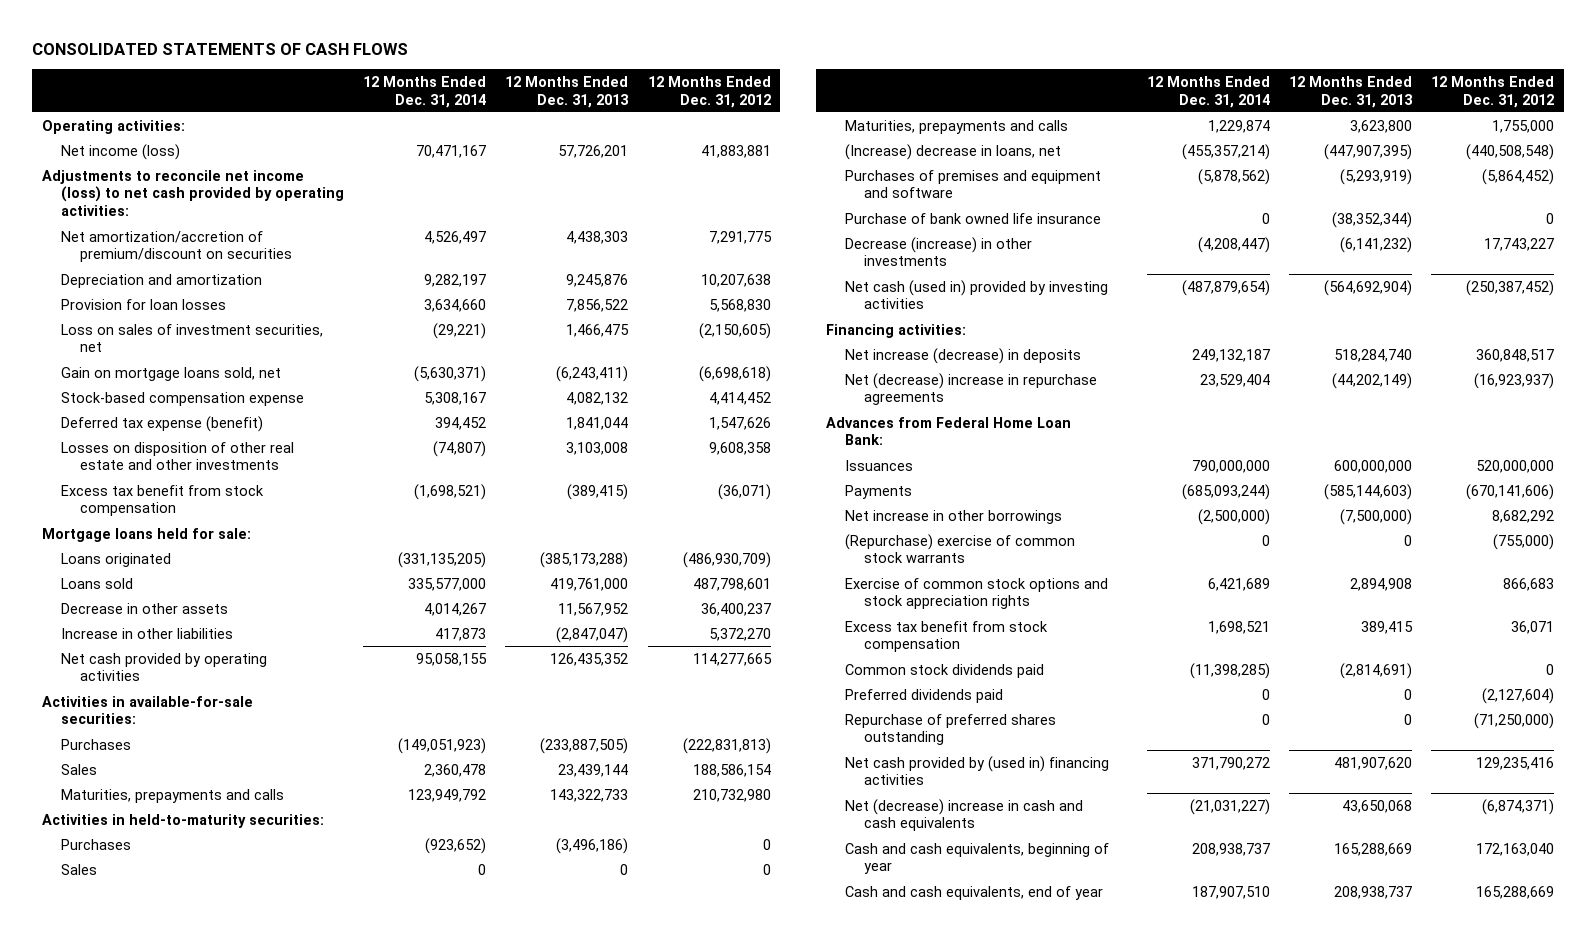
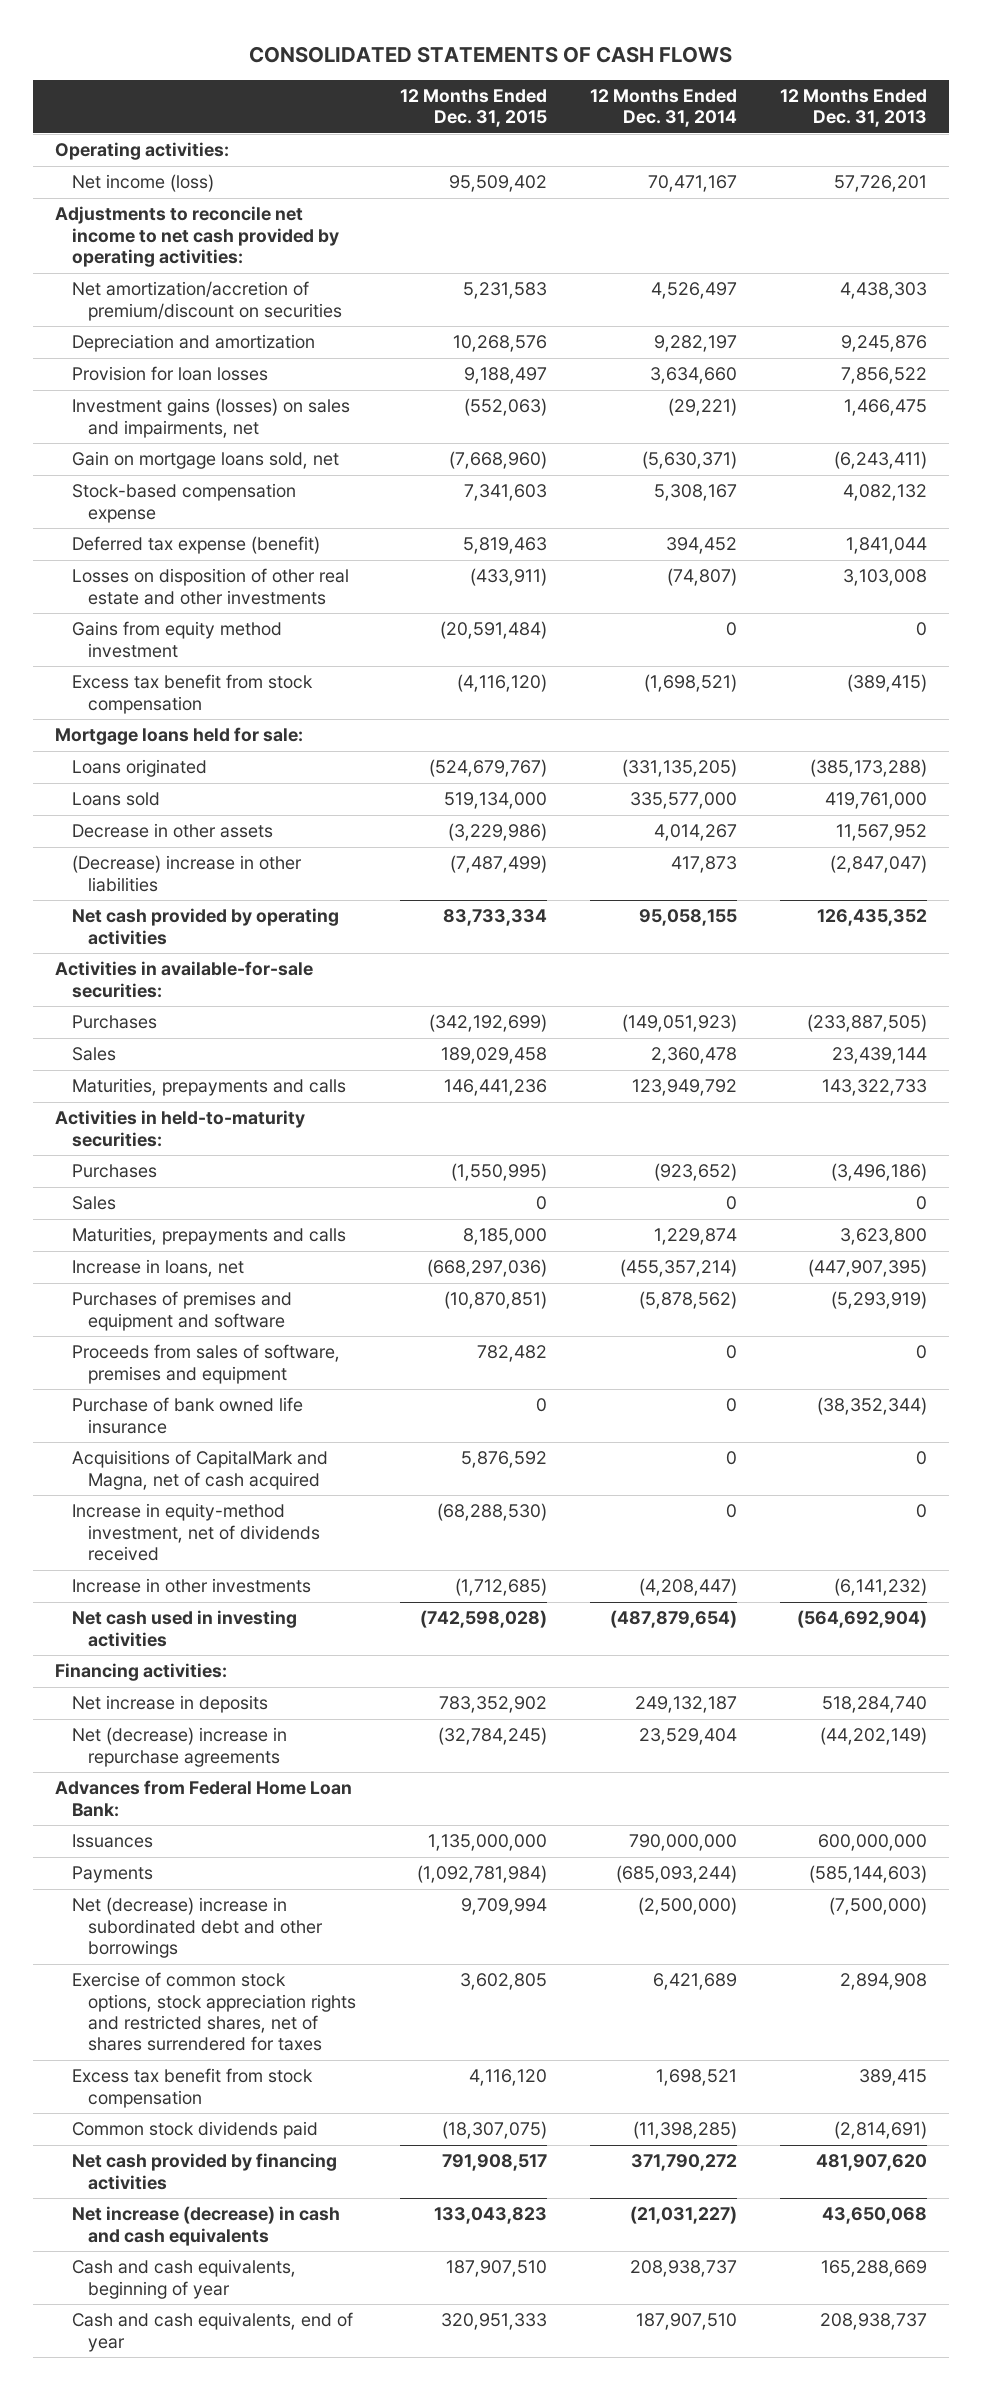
[647,75,771,108] 12 Months Ended Dec. 31, 2012 -> none
none -> [399,89,547,128] 12 Months Ended Dec. 31, 2015
[42,169,345,217] Adjustments to reconcile net income (loss) to net cash provided by operating activities: -> [55,206,339,267] Adjustments to reconcile net income to net cash provided by operating activities:
[61,323,324,353] Loss on sales of investment securities, net -> [71,398,350,438] Investment gains (losses) on sales and impairments, net
none -> [71,621,282,658] Gains from equity method investment
[61,627,234,639] Increase in other liabilities -> [71,855,302,892] (Decrease) increase in other liabilities
[844,143,1061,160] (Increase) decrease in loans, net -> [71,1259,244,1278] Increase in loans, net
none -> [71,1344,340,1384] Proceeds from sales of software, premises and equipment
none -> [71,1450,328,1490] Acquisitions of CapitalMark and Magna, net of cash acquired
none -> [71,1503,321,1561] Increase in equity-method investment, net of dividends received
[844,236,1032,267] Decrease (increase) in other investments -> [71,1578,311,1594] Increase in other investments
[844,279,1108,310] Net cash (used in) provided by investing activities -> [71,1610,297,1647] Net cash used in investing activities
[844,347,1081,364] Net increase (decrease) in deposits -> [71,1695,268,1714] Net increase in deposits
[844,533,1075,564] (Repurchase) exercise of common stock warrants -> none
[844,509,1062,524] Net increase in other borrowings -> [71,1897,324,1958] Net (decrease) increase in subordinated debt and other borrowings
[844,577,1108,610] Exercise of common stock options and stock appreciation rights -> [71,1972,357,2052] Exercise of common stock options, stock appreciation rights and restricted shares, net of shares surrendered for taxes
[844,688,1003,703] Preferred dividends paid -> none
[844,713,1056,746] Repurchase of preferred shares outstanding -> none
[844,755,1109,786] Net cash provided by (used in) financing activities -> [71,2153,337,2190] Net cash provided by financing activities
[844,798,1083,832] Net (decrease) increase in cash and cash equivalents -> [71,2206,340,2246] Net increase (decrease) in cash and cash equivalents

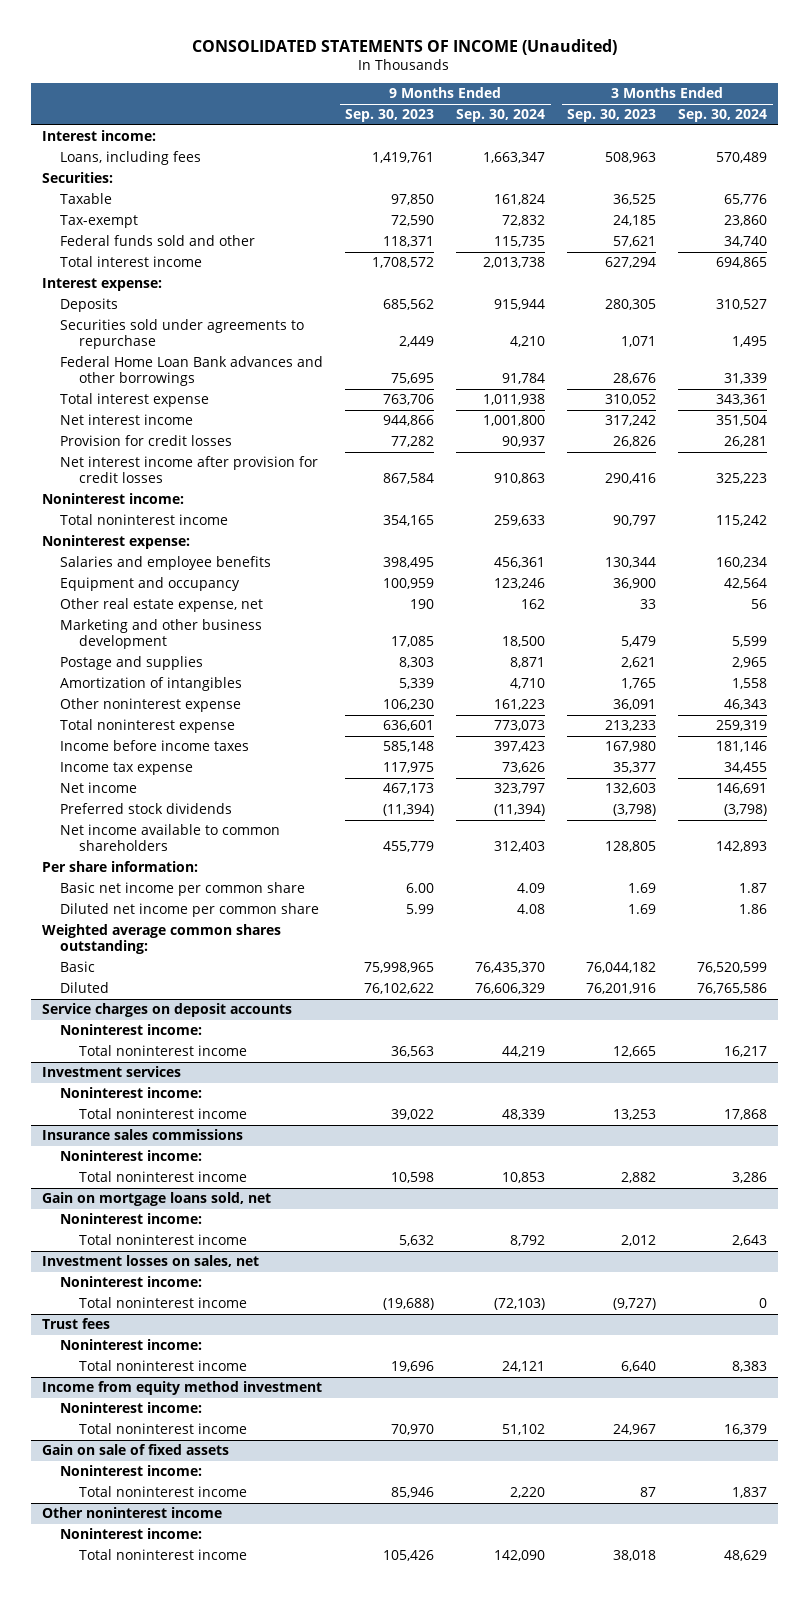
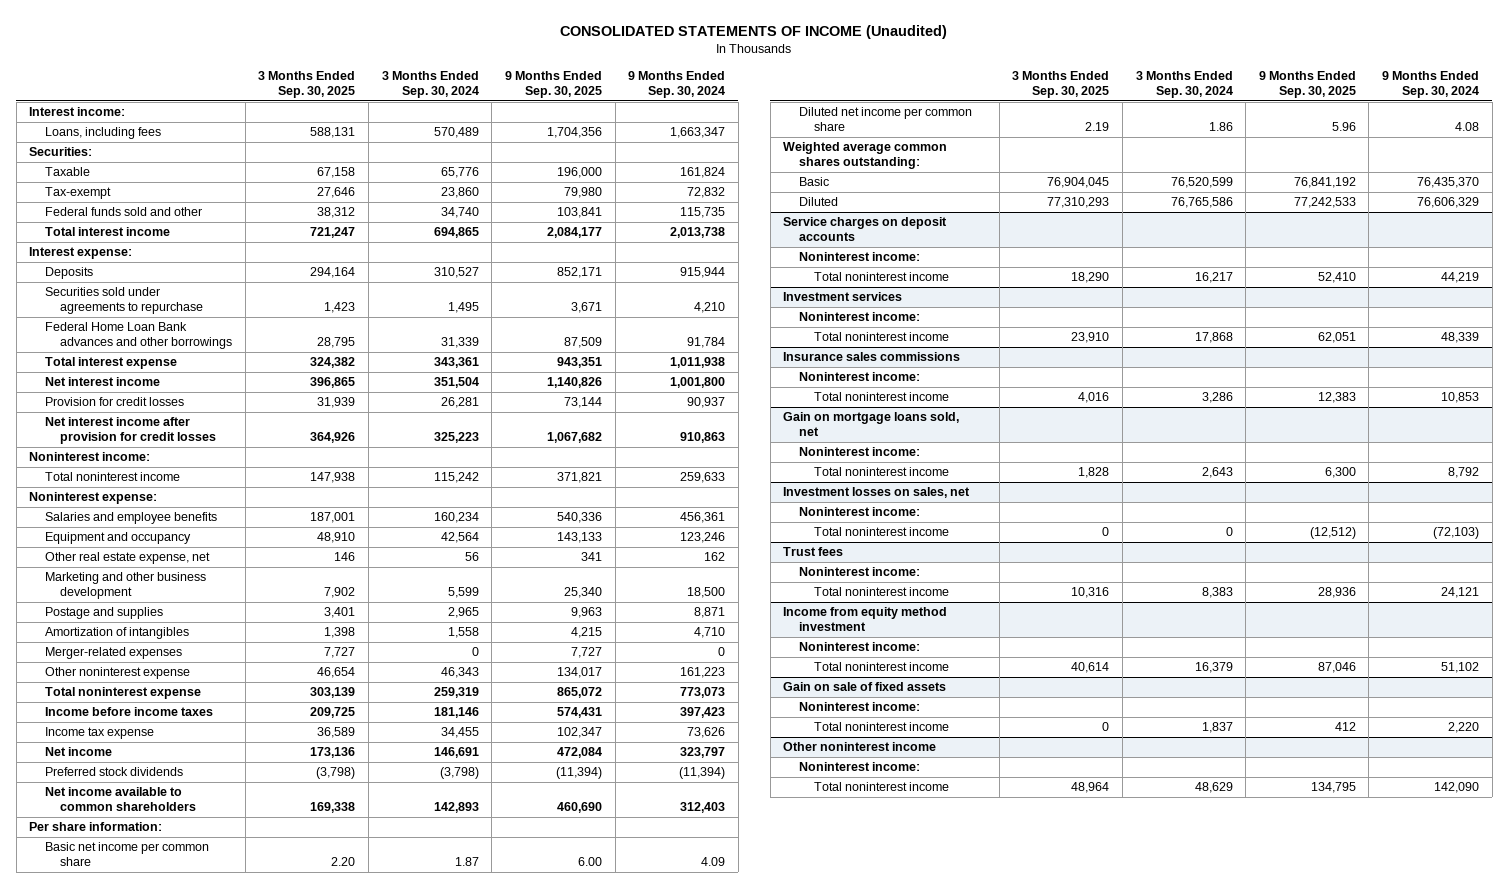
[345,109,435,123] Sep. 30, 2023 -> none
[567,109,657,123] Sep. 30, 2023 -> none
none -> [258,70,356,99] 3 Months Ended Sep. 30, 2025
none -> [504,70,602,99] 9 Months Ended Sep. 30, 2025
none -> [44,647,182,660] Merger-related expenses

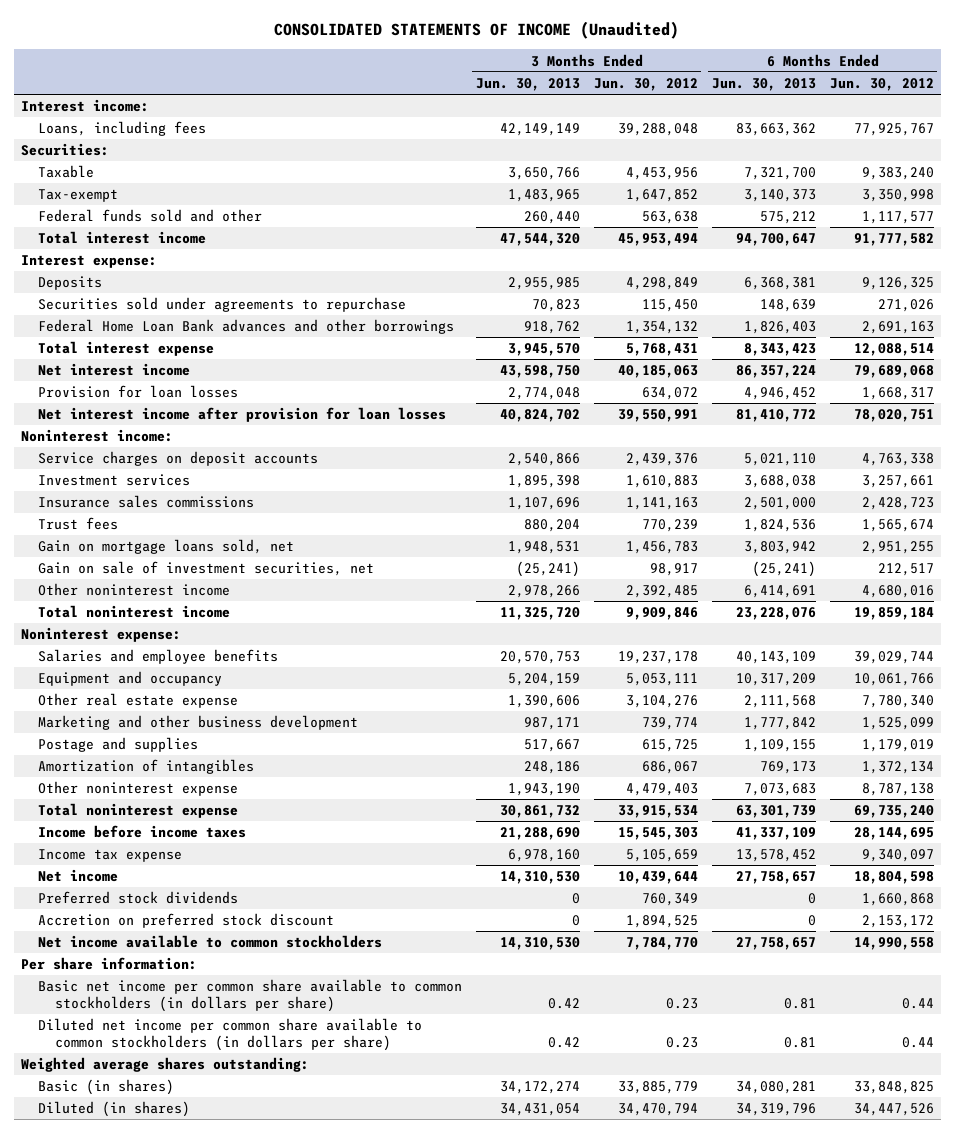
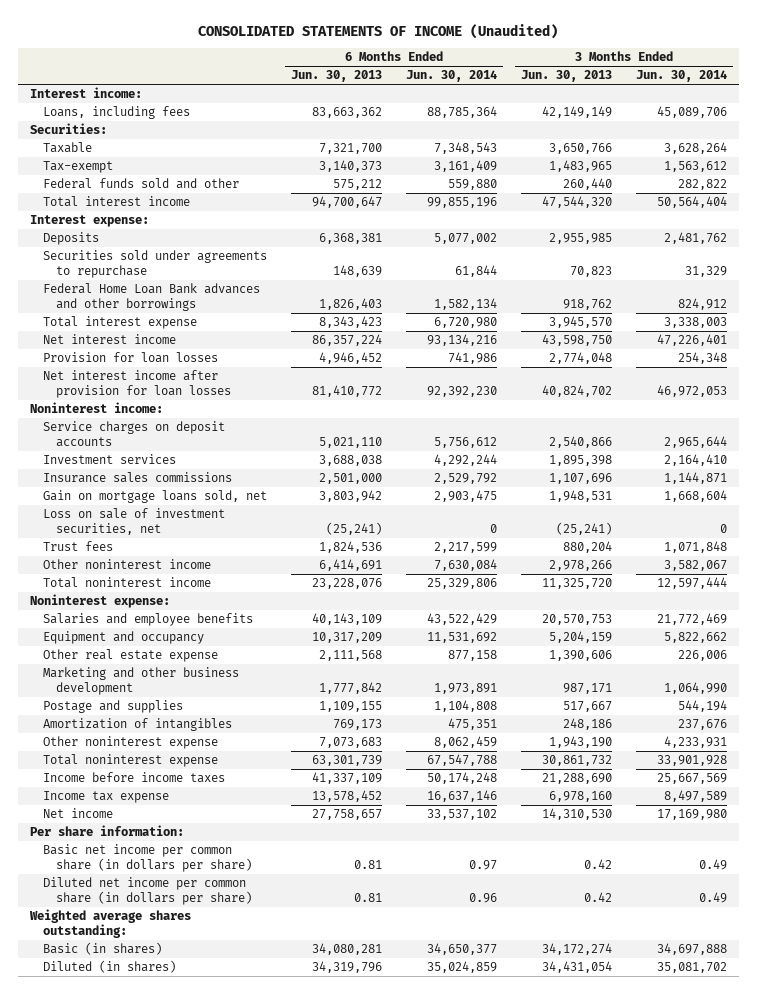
[593,77,698,91] Jun. 30, 2012 -> none
[829,77,934,91] Jun. 30, 2012 -> none
none -> [405,70,497,83] Jun. 30, 2014
none -> [635,70,727,83] Jun. 30, 2014
[37,561,374,577] Gain on sale of investment securities, net -> [43,508,226,536] Loss on sale of investment securities, net
[37,517,118,531] Trust fees -> [43,541,114,552] Trust fees
[37,891,238,905] Preferred stock dividends -> none
[37,913,334,929] Accretion on preferred stock discount -> none
[37,935,382,949] Net income available to common stockholders -> none
[37,979,462,1012] Basic net income per common share available to common stockholders (in dollars per share) -> [43,844,253,873] Basic net income per common share (in dollars per share)
[37,1018,422,1051] Diluted net income per common share available to common stockholders (in dollars per share) -> [43,877,253,906] Diluted net income per common share (in dollars per share)

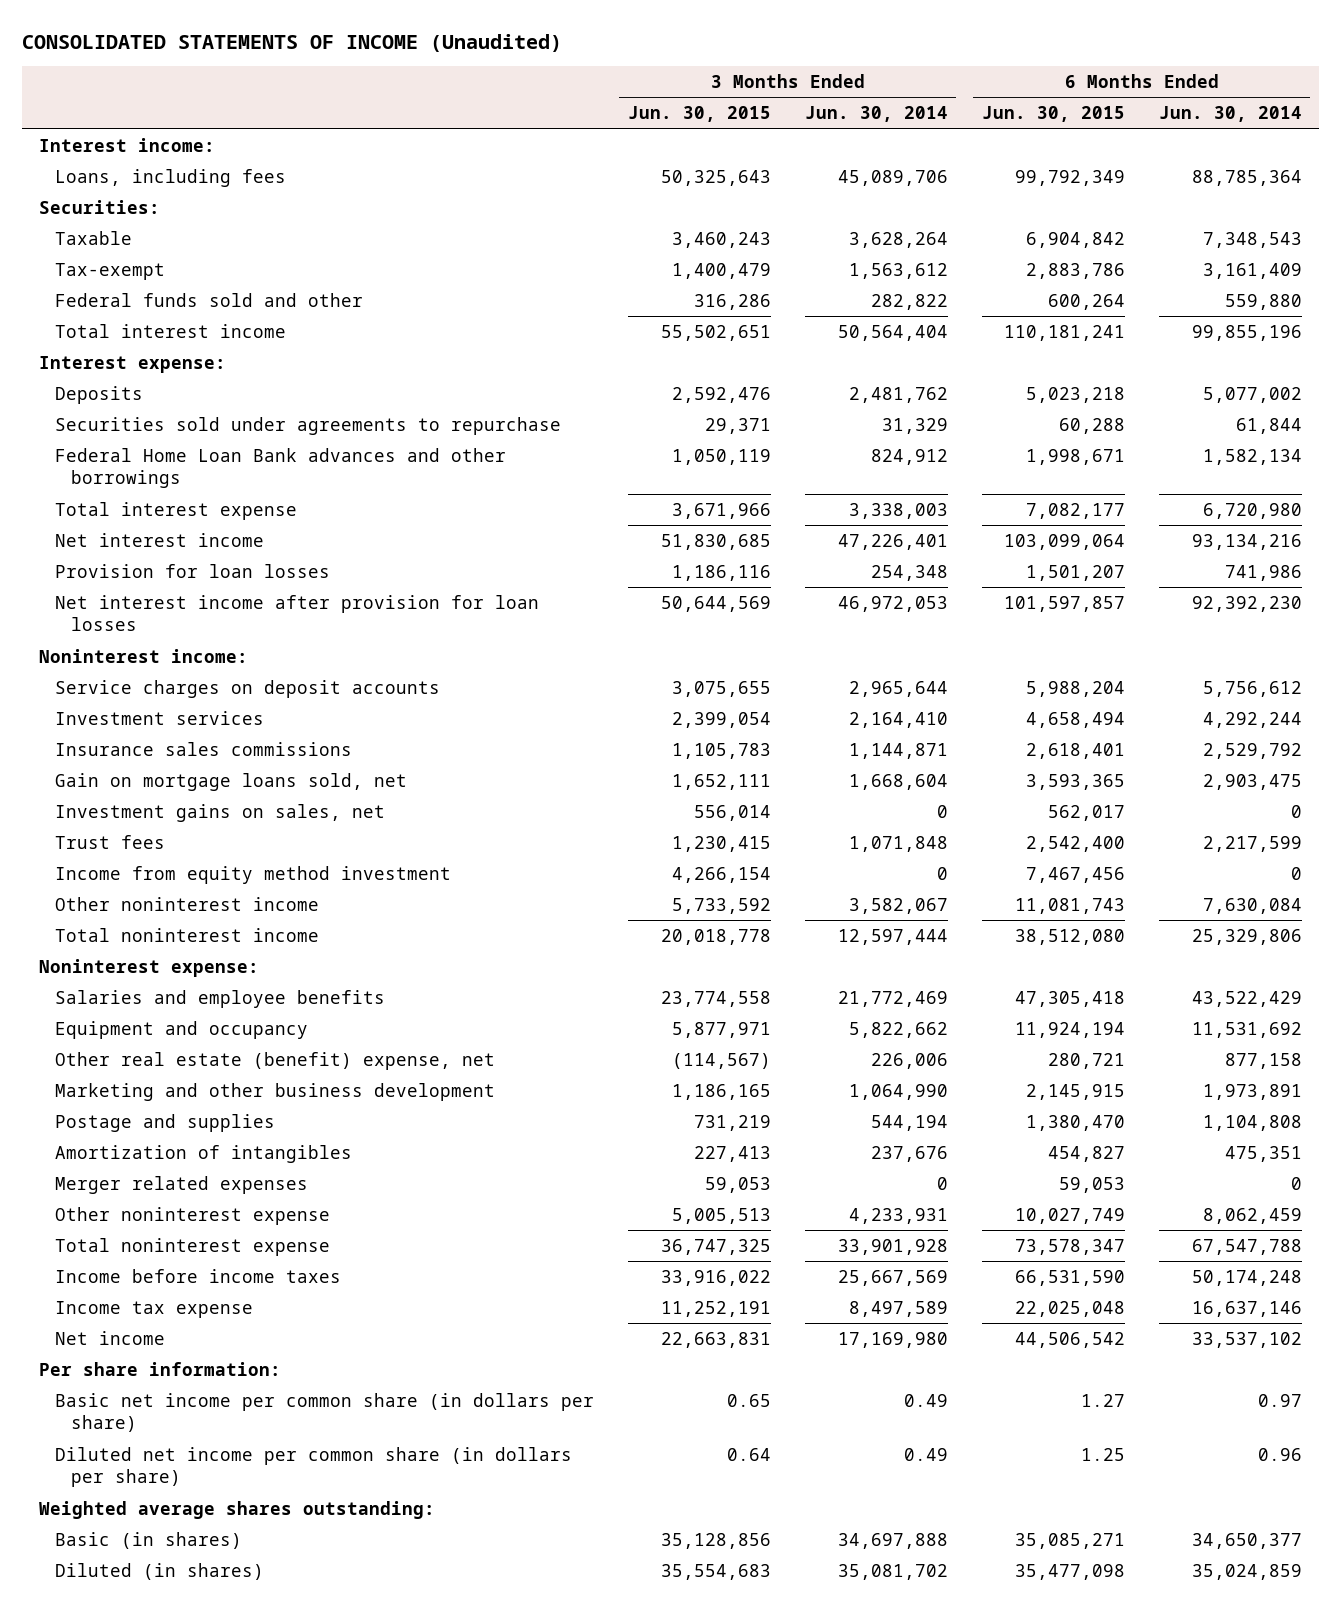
[291,70,383,83] Jun. 30, 2013 -> none
[520,70,612,83] Jun. 30, 2013 -> none
none -> [627,106,771,123] Jun. 30, 2015
none -> [981,106,1125,123] Jun. 30, 2015
[43,508,226,536] Loss on sale of investment securities, net -> [54,803,385,822] Investment gains on sales, net
none -> [54,865,451,884] Income from equity method investment
[43,649,219,663] Other real estate expense -> [54,1051,495,1070] Other real estate (benefit) expense, net
none -> [54,1175,308,1194] Merger related expenses

